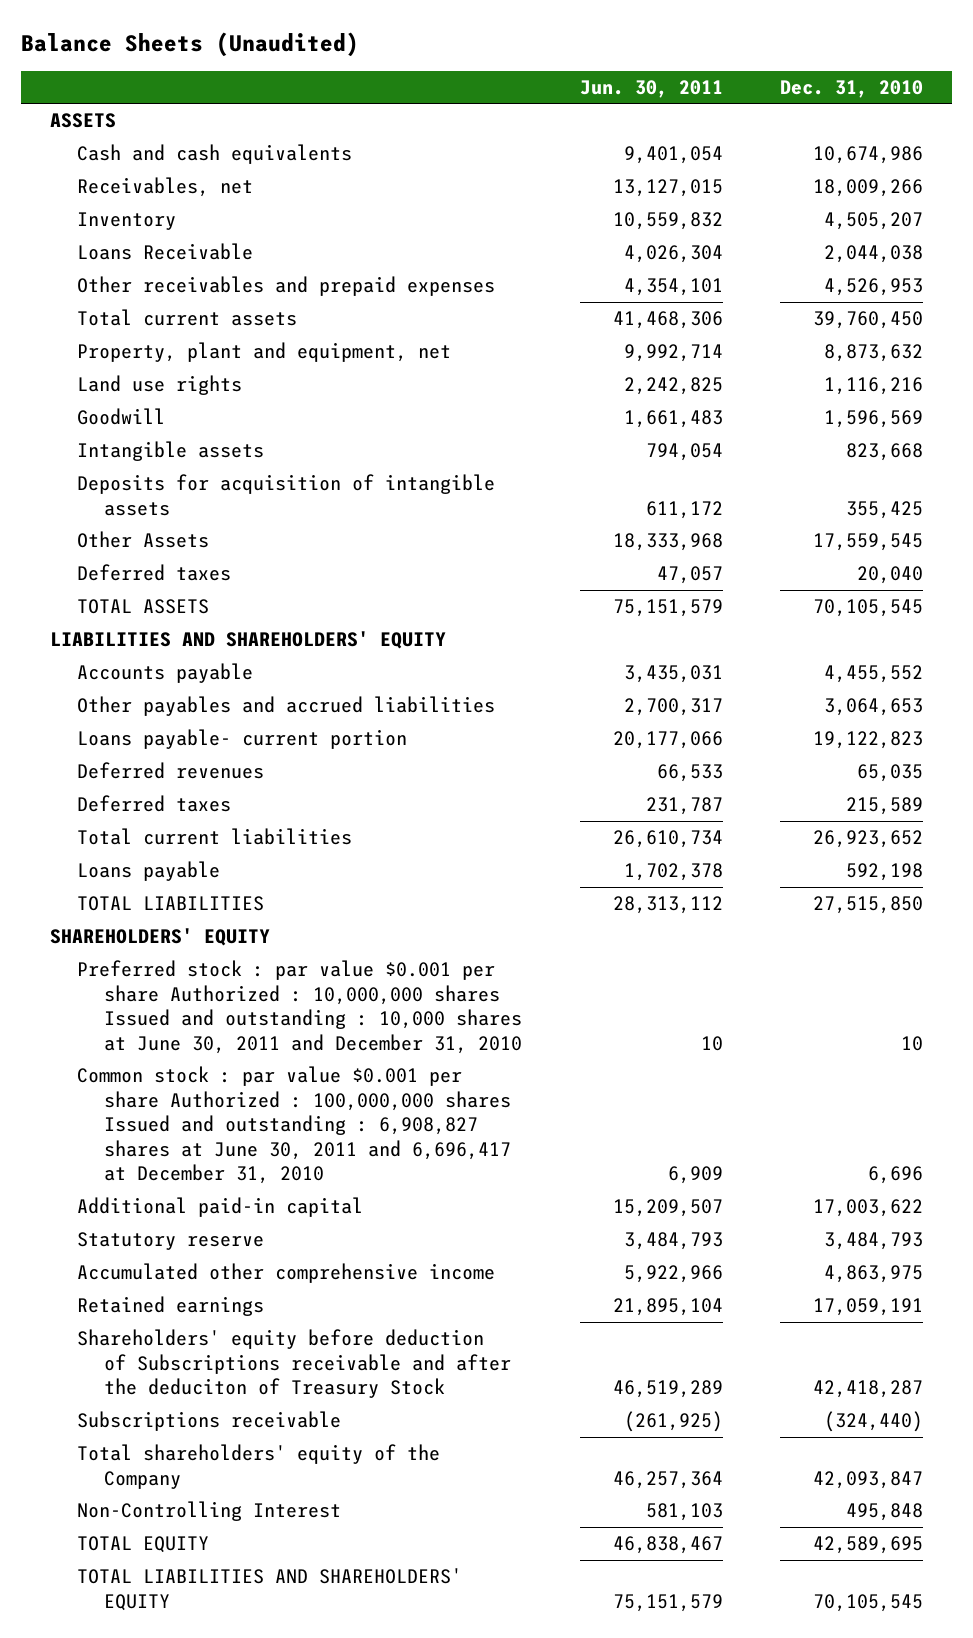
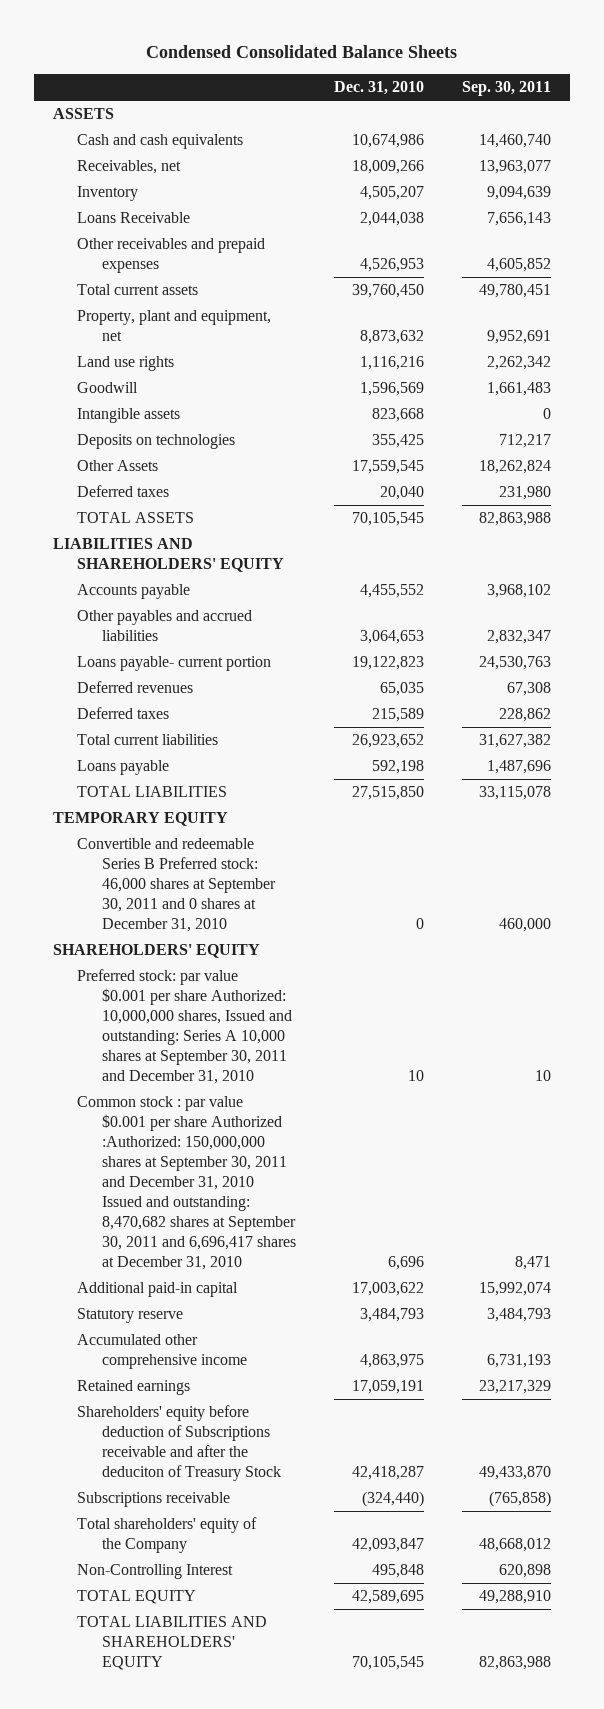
[21,32,360,58] Balance Sheets (Unaudited) -> [145,45,457,59] Condensed Consolidated Balance Sheets
[579,79,723,98] Jun. 30, 2011 -> none
none -> [461,81,551,97] Sep. 30, 2011
[77,474,496,516] Deposits for acquisition of intangible assets -> [77,434,236,450] Deposits on technologies
none -> [52,812,228,827] TEMPORARY EQUITY
none -> [77,838,277,933] Convertible and redeemable Series B Preferred stock: 46,000 shares at September 30, 2011 and 0 shares at December 31, 2010
[77,960,523,1054] Preferred stock : par value $0.001 per share Authorized : 10,000,000 shares Issued and outstanding : 10,000 shares at June 30, 2011 and December 31, 2010 -> [77,969,293,1085] Preferred stock: par value $0.001 per share Authorized: 10,000,000 shares, Issued and outstanding: Series A 10,000 shares at September 30, 2011 and December 31, 2010
[77,1066,512,1185] Common stock : par value $0.001 per share Authorized : 100,000,000 shares Issued and outstanding : 6,908,827 shares at June 30, 2011 and 6,696,417 at December 31, 2010 -> [77,1096,297,1270] Common stock : par value $0.001 per share Authorized :Authorized: 150,000,000 shares at September 30, 2011 and December 31, 2010 Issued and outstanding: 8,470,682 shares at September 30, 2011 and 6,696,417 shares at December 31, 2010

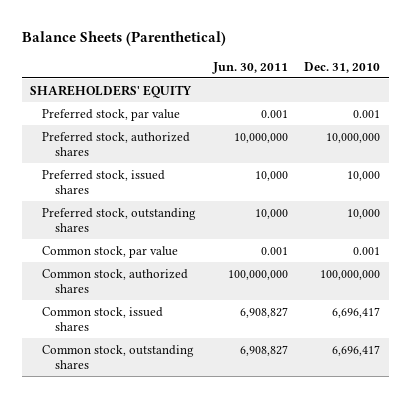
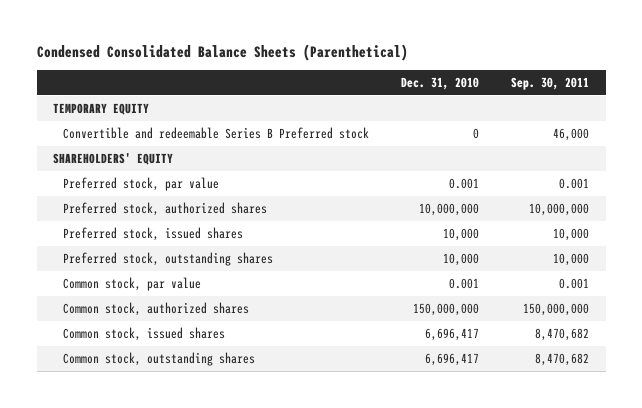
[21,30,226,46] Balance Sheets (Parenthetical) -> [36,44,408,62] Condensed Consolidated Balance Sheets (Parenthetical)
[211,61,288,74] Jun. 30, 2011 -> none
none -> [511,76,590,90] Sep. 30, 2011
none -> [53,102,150,115] TEMPORARY EQUITY
none -> [63,126,370,139] Convertible and redeemable Series B Preferred stock
[320,269,381,280] 100,000,000 -> [413,302,480,316] 150,000,000

